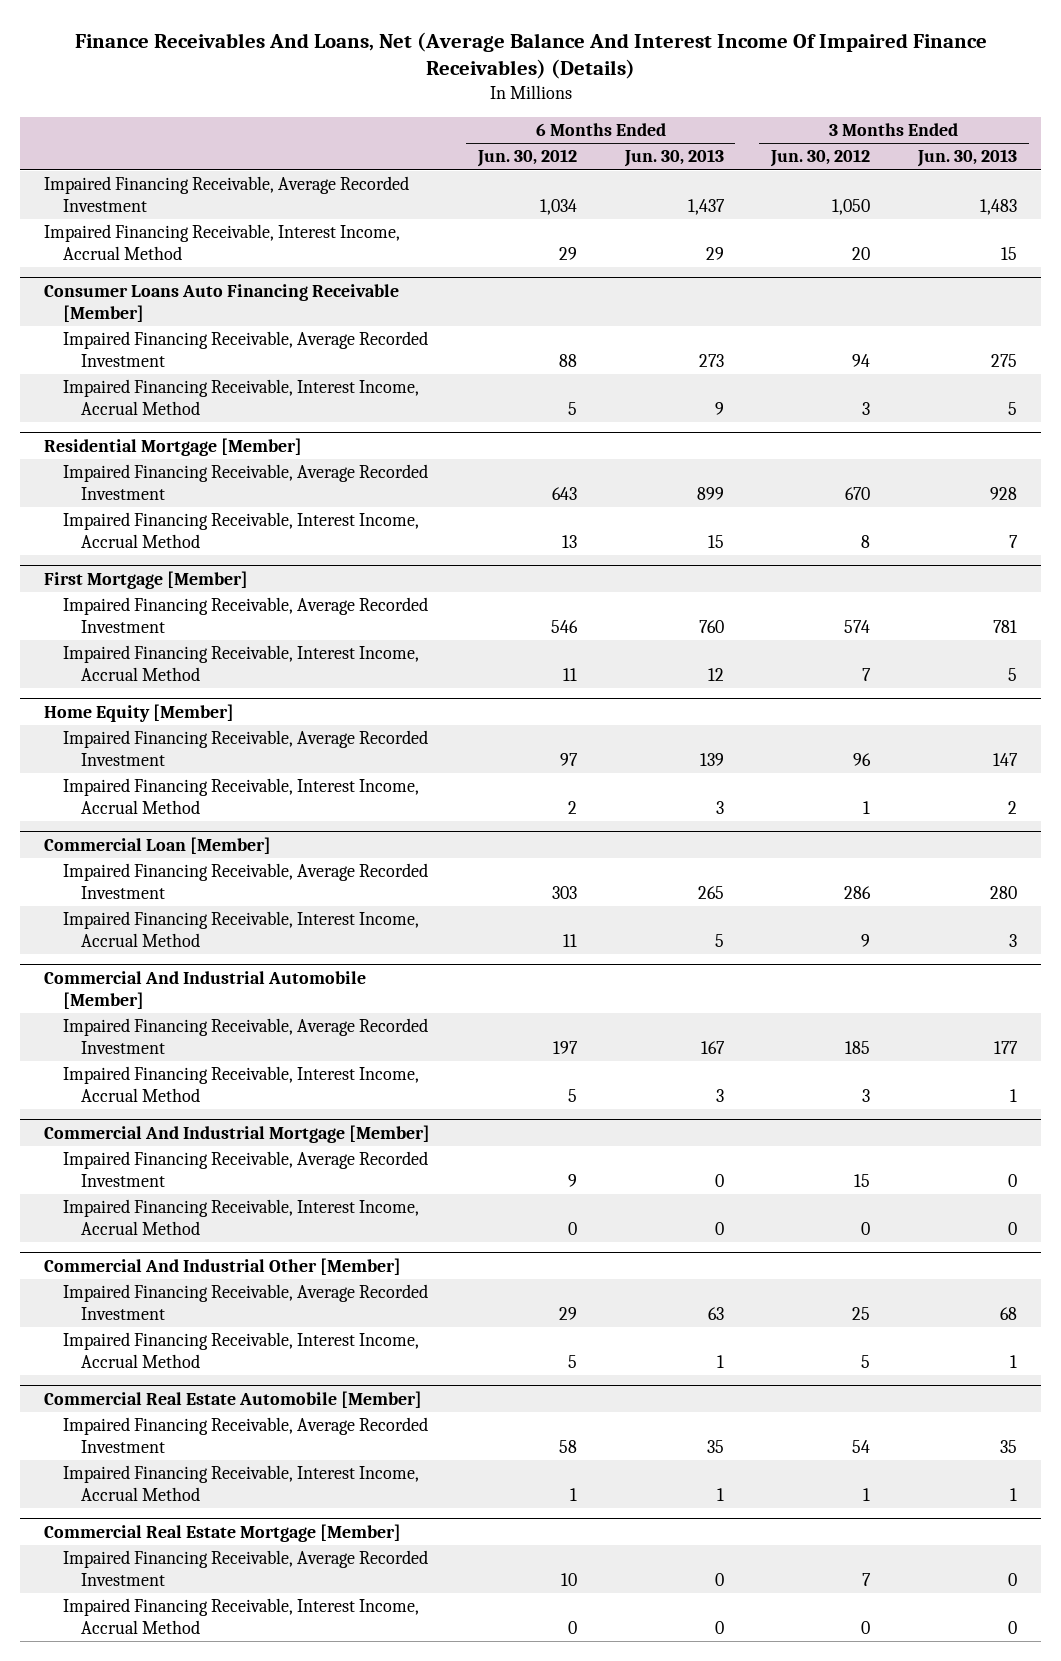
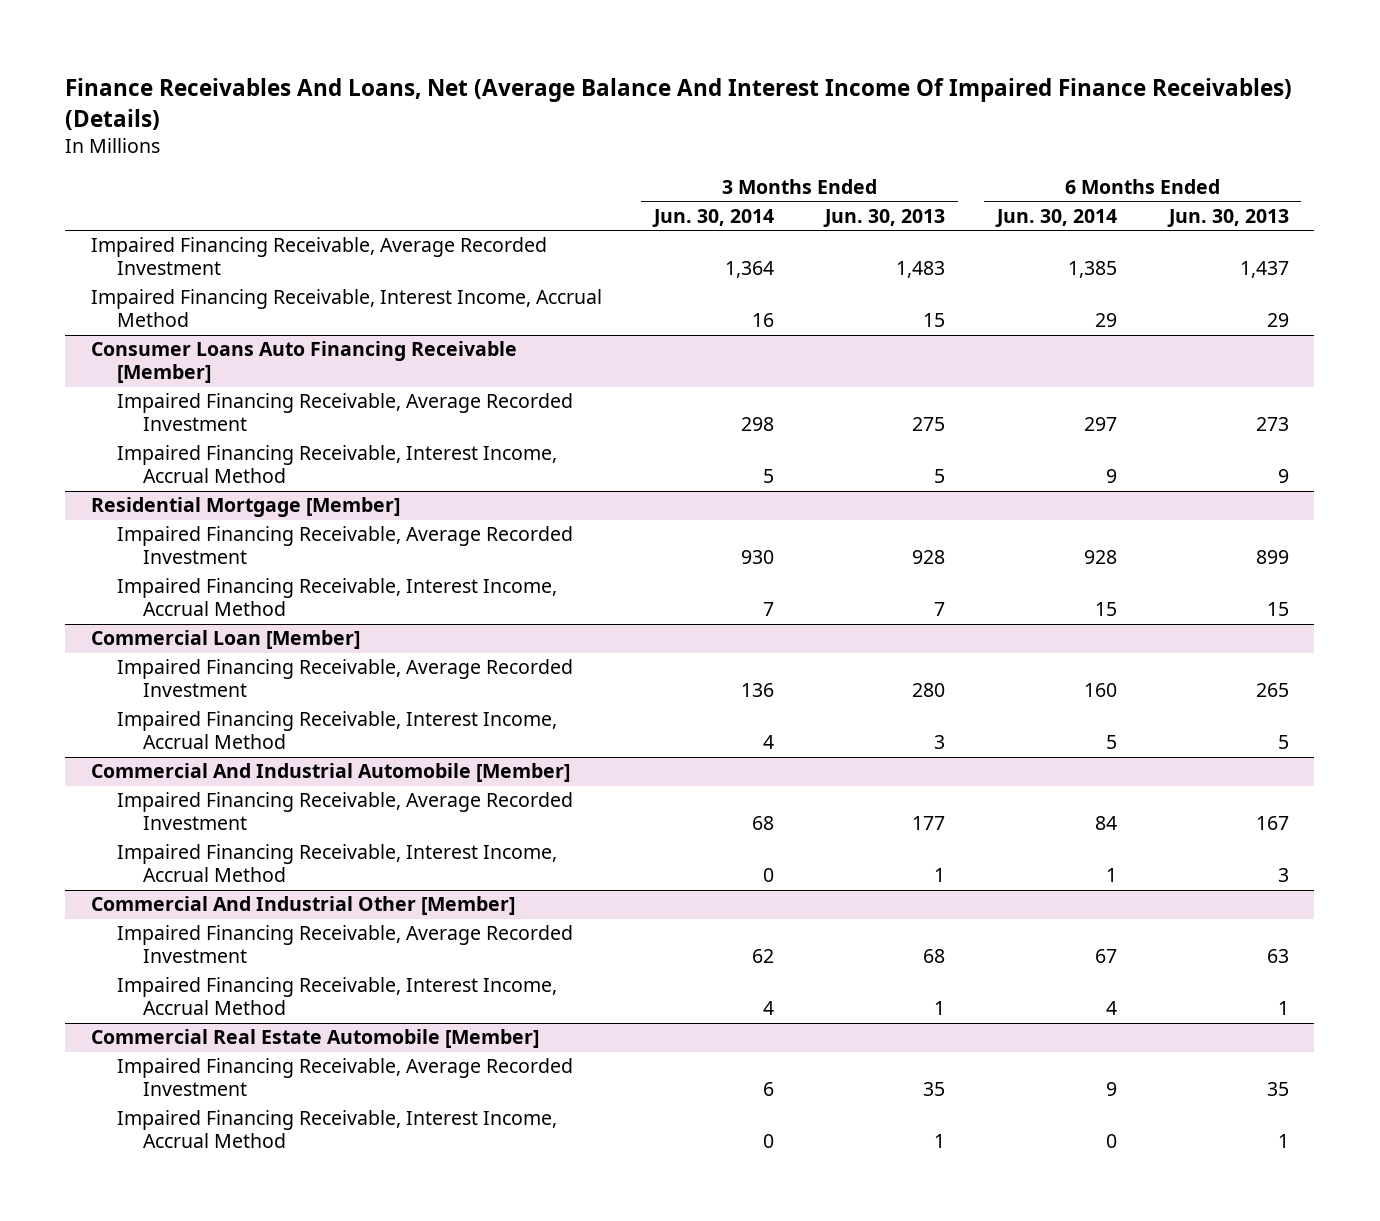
[476,149,577,168] Jun. 30, 2012 -> none
[770,149,871,168] Jun. 30, 2012 -> none
none -> [651,208,774,227] Jun. 30, 2014
none -> [994,208,1117,227] Jun. 30, 2014
[43,571,248,590] First Mortgage [Member] -> none
[62,597,428,633] Impaired Financing Receivable, Average Recorded Investment -> none
[62,645,419,681] Impaired Financing Receivable, Interest Income, Accrual Method -> none
[43,704,234,723] Home Equity [Member] -> none
[62,730,428,766] Impaired Financing Receivable, Average Recorded Investment -> none
[62,778,419,814] Impaired Financing Receivable, Interest Income, Accrual Method -> none
[43,1125,430,1144] Commercial And Industrial Mortgage [Member] -> none
[62,1151,428,1187] Impaired Financing Receivable, Average Recorded Investment -> none
[62,1199,419,1235] Impaired Financing Receivable, Interest Income, Accrual Method -> none
[43,1524,401,1543] Commercial Real Estate Mortgage [Member] -> none
[62,1550,428,1586] Impaired Financing Receivable, Average Recorded Investment -> none
[62,1598,419,1634] Impaired Financing Receivable, Interest Income, Accrual Method -> none

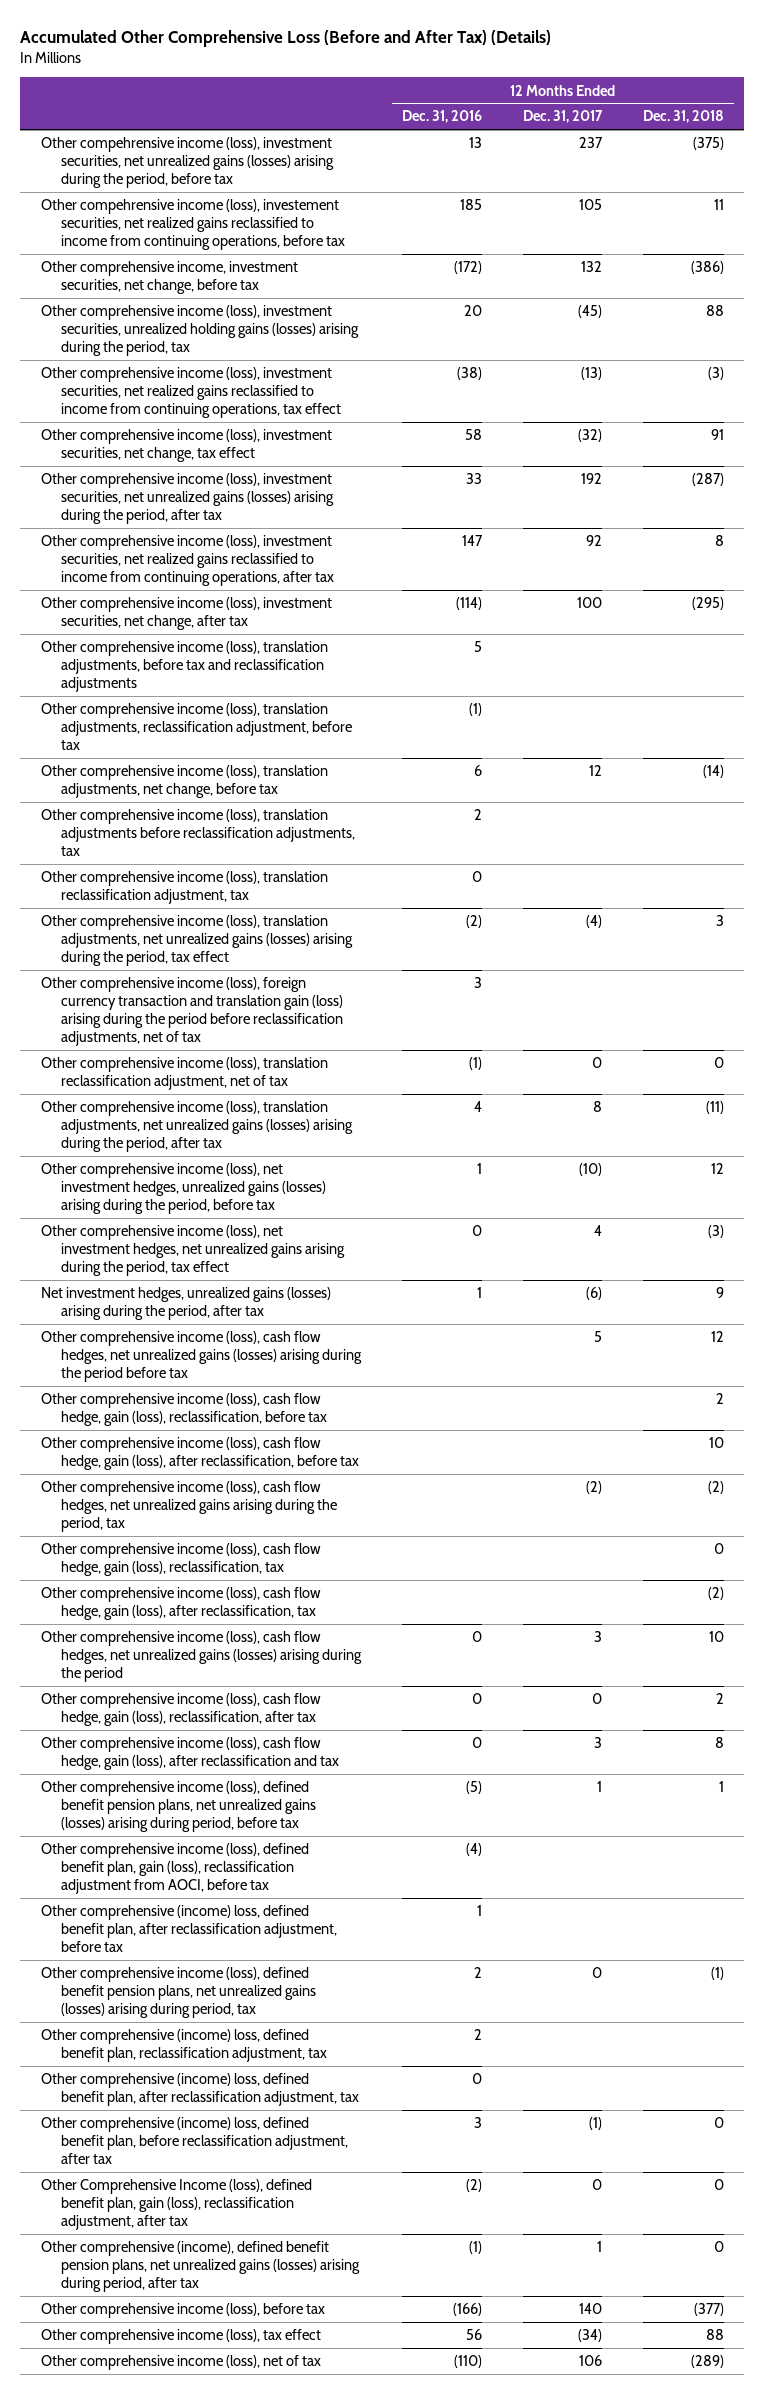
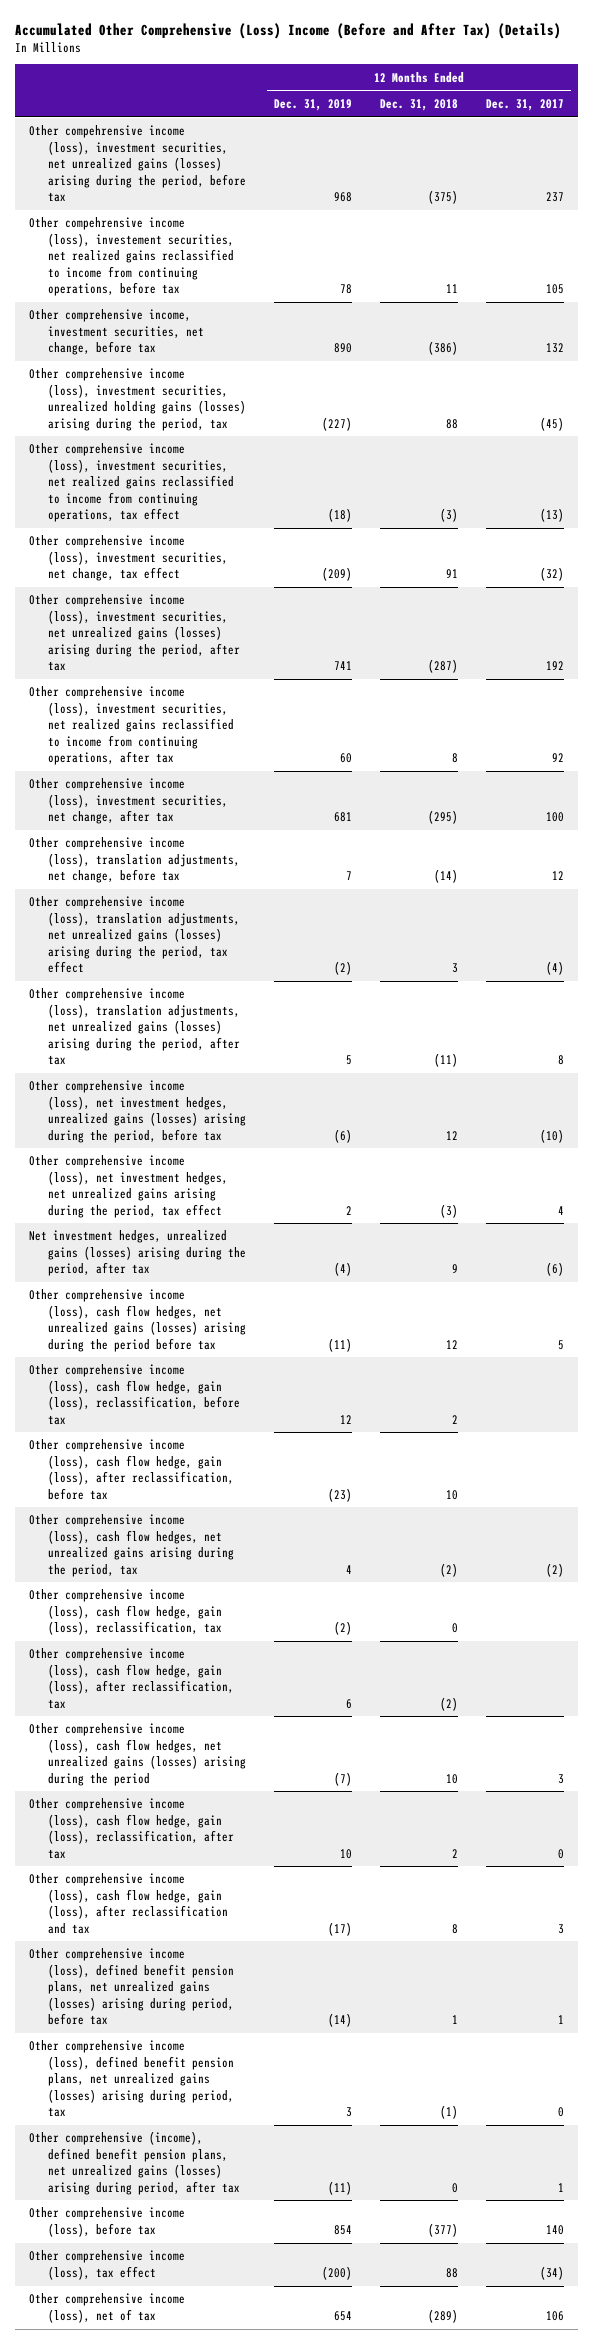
[20,29,552,47] Accumulated Other Comprehensive Loss (Before and After Tax) (Details) -> [15,22,562,39] Accumulated Other Comprehensive (Loss) Income (Before and After Tax) (Details)
[401,110,482,124] Dec. 31, 2016 -> none
none -> [273,99,352,112] Dec. 31, 2019
[40,641,328,693] Other comprehensive income (loss), translation adjustments, before tax and reclassification adjustments -> none
[40,703,352,751] Other comprehensive income (loss), translation adjustments, reclassification adjustment, before tax -> none
[40,809,355,857] Other comprehensive income (loss), translation adjustments before reclassification adjustments, tax -> none
[40,871,328,905] Other comprehensive income (loss), translation reclassification adjustment, tax -> none
[40,977,343,1047] Other comprehensive income (loss), foreign currency transaction and translation gain (loss) arising during the period before reclassification adjustments, net of tax -> none
[40,1057,328,1091] Other comprehensive income (loss), translation reclassification adjustment, net of tax -> none
[40,1843,309,1895] Other comprehensive income (loss), defined benefit plan, gain (loss), reclassification adjustment from AOCI, before tax -> none
[40,1905,337,1953] Other comprehensive (income) loss, defined benefit plan, after reclassification adjustment, before tax -> none
[40,2029,327,2063] Other comprehensive (income) loss, defined benefit plan, reclassification adjustment, tax -> none
[40,2073,359,2107] Other comprehensive (income) loss, defined benefit plan, after reclassification adjustment, tax -> none
[40,2117,348,2165] Other comprehensive (income) loss, defined benefit plan, before reclassification adjustment, after tax -> none
[40,2179,312,2231] Other Comprehensive Income (loss), defined benefit plan, gain (loss), reclassification adjustment, after tax -> none

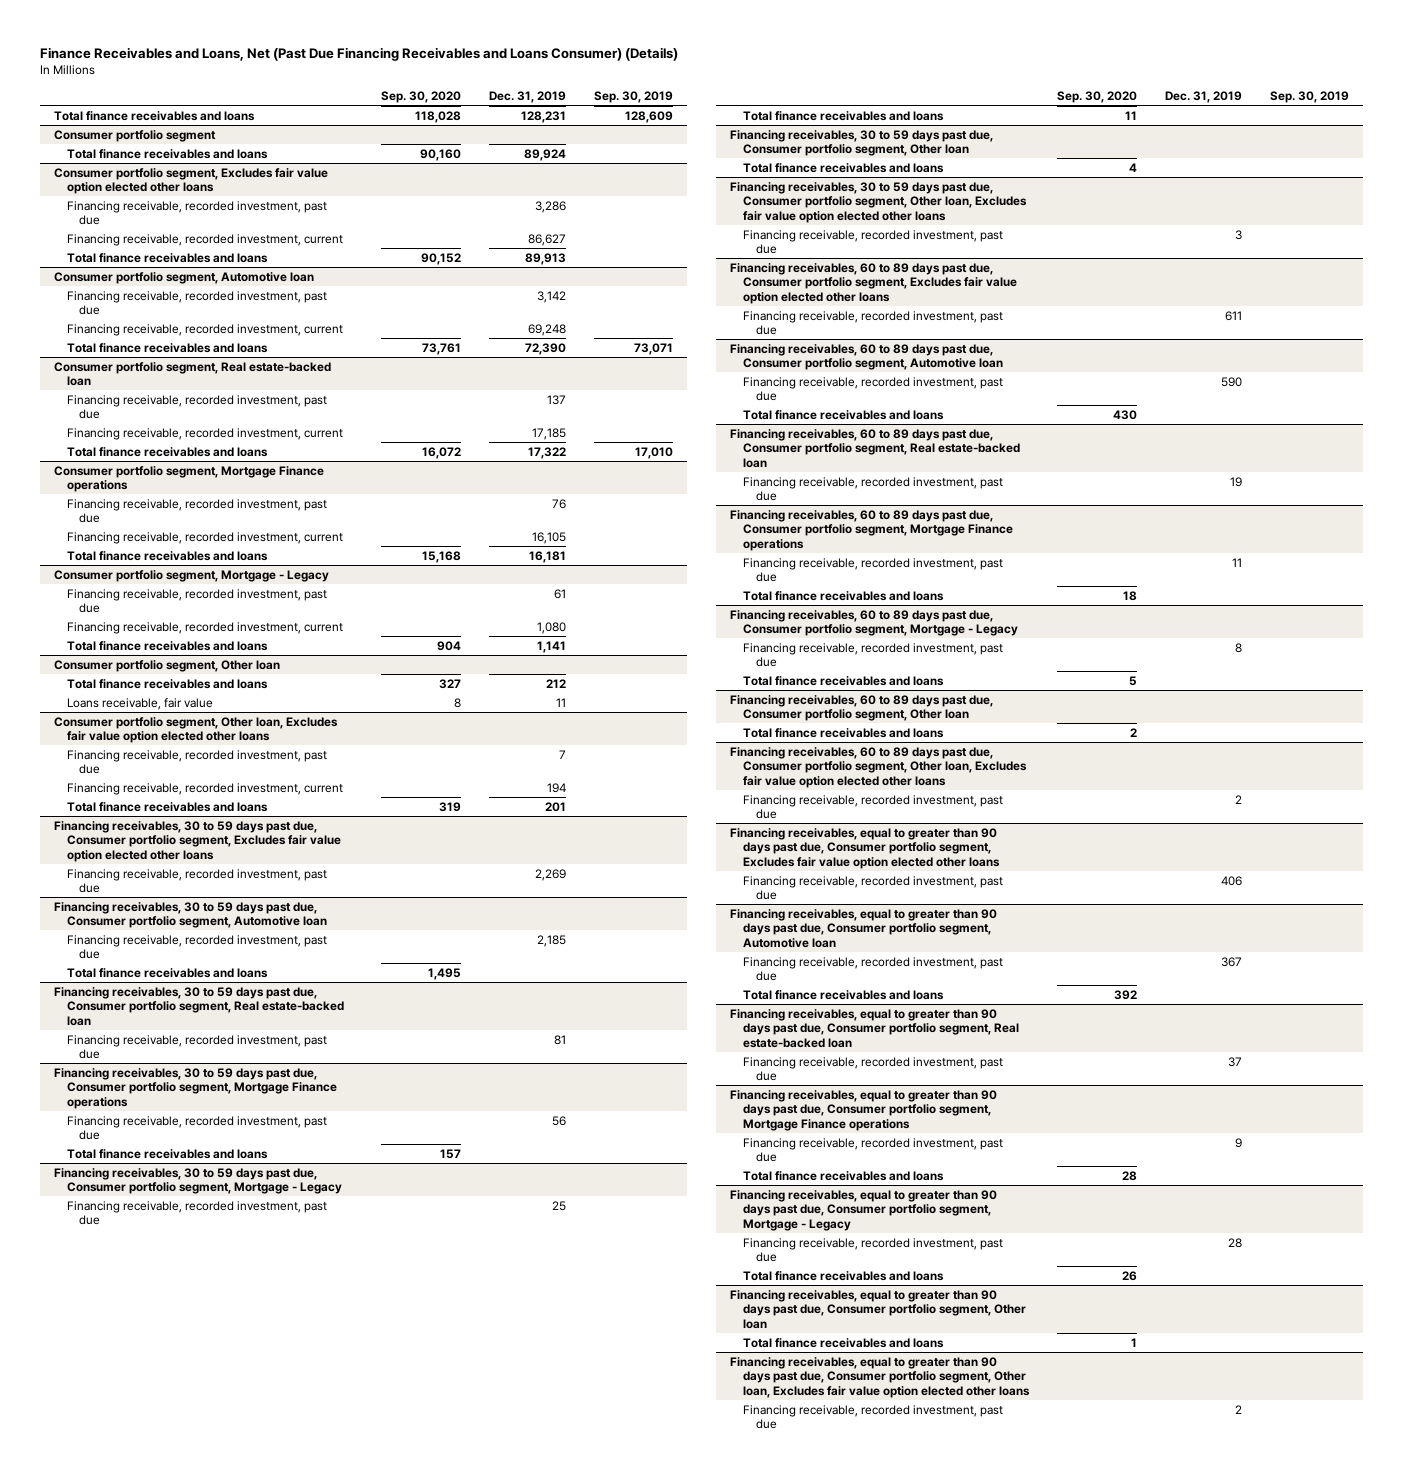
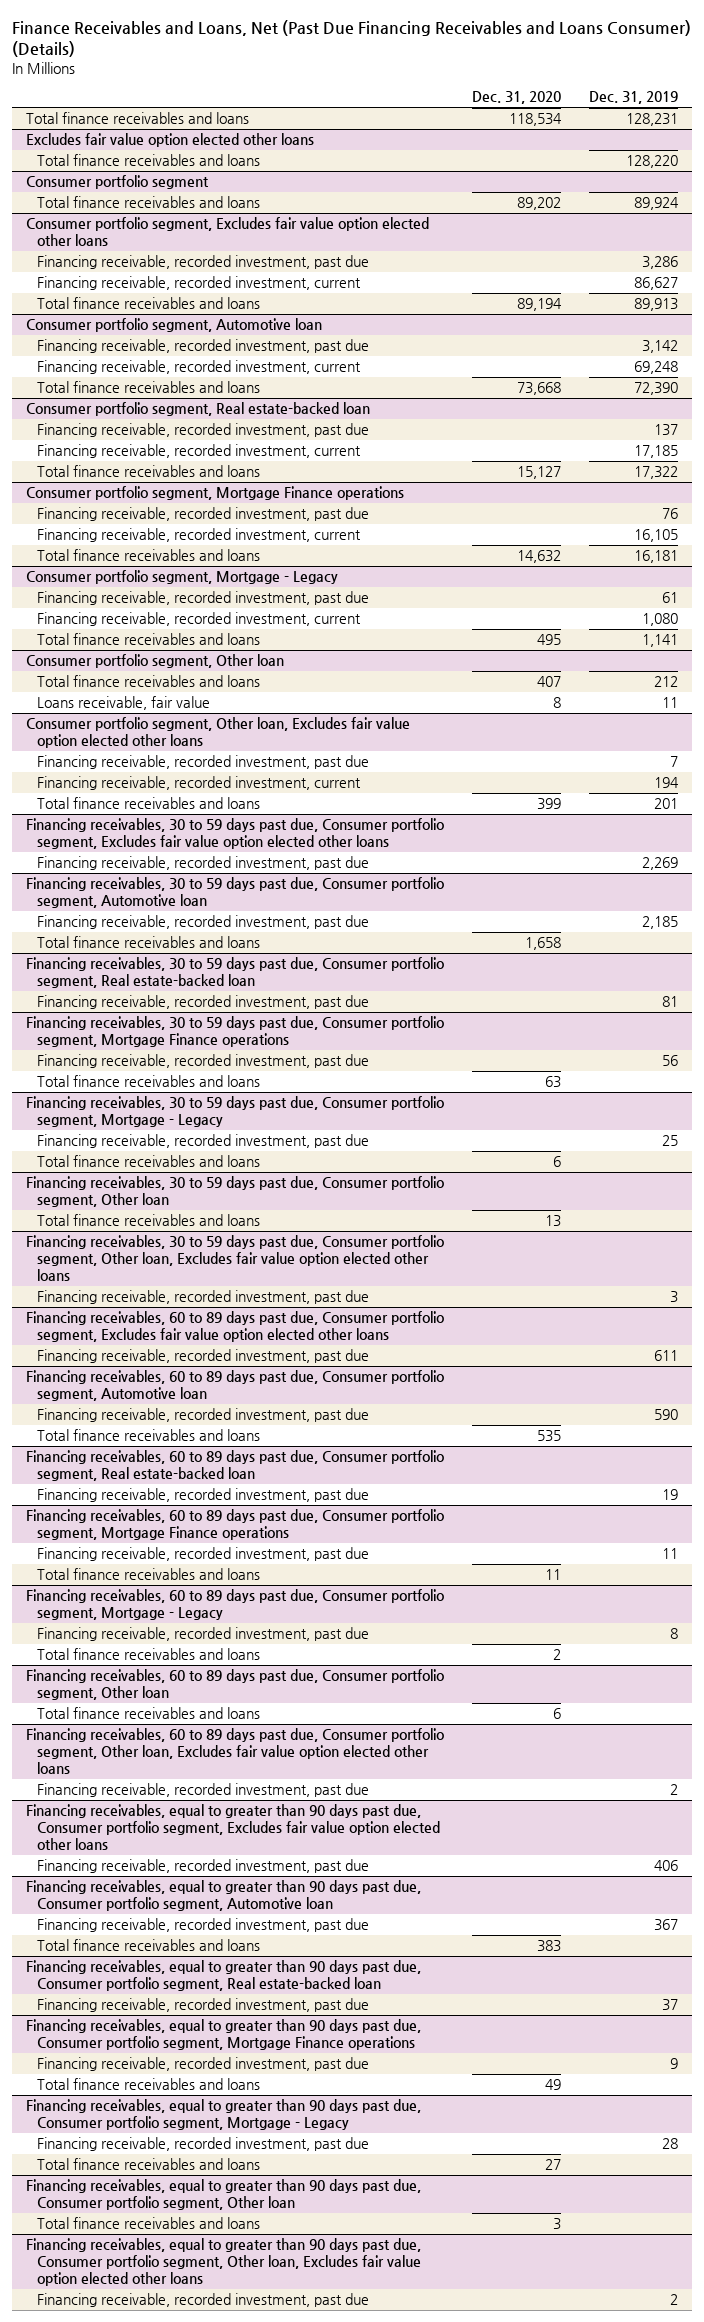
[380,90,461,103] Sep. 30, 2020 -> none
[593,90,673,103] Sep. 30, 2019 -> none
none -> [471,91,561,105] Dec. 31, 2020
none -> [26,133,315,148] Excludes fair value option elected other loans
none -> [36,154,260,167] Total finance receivables and loans

